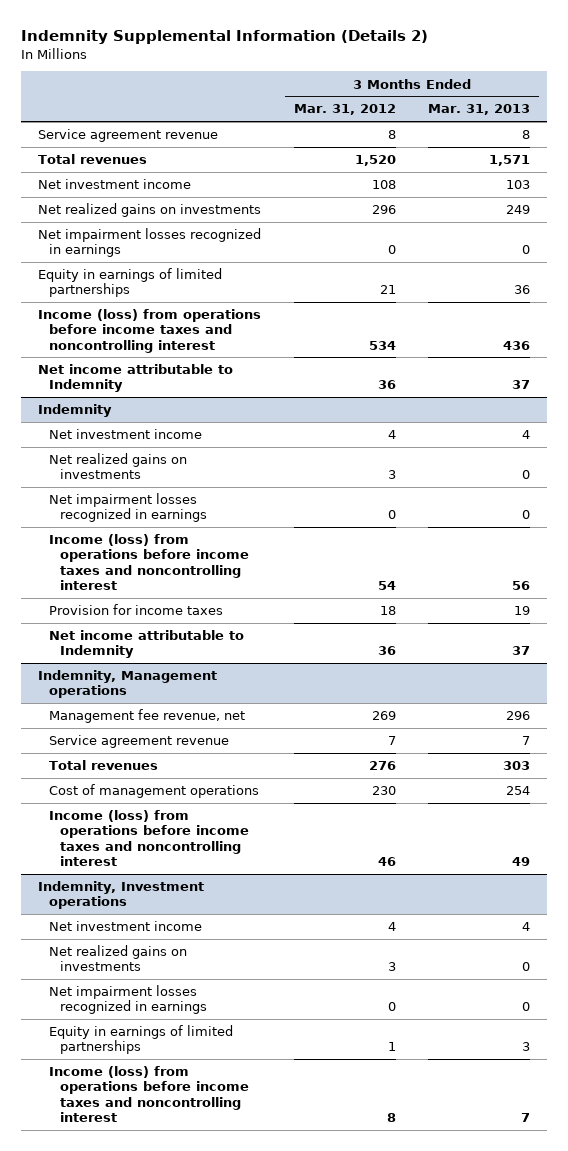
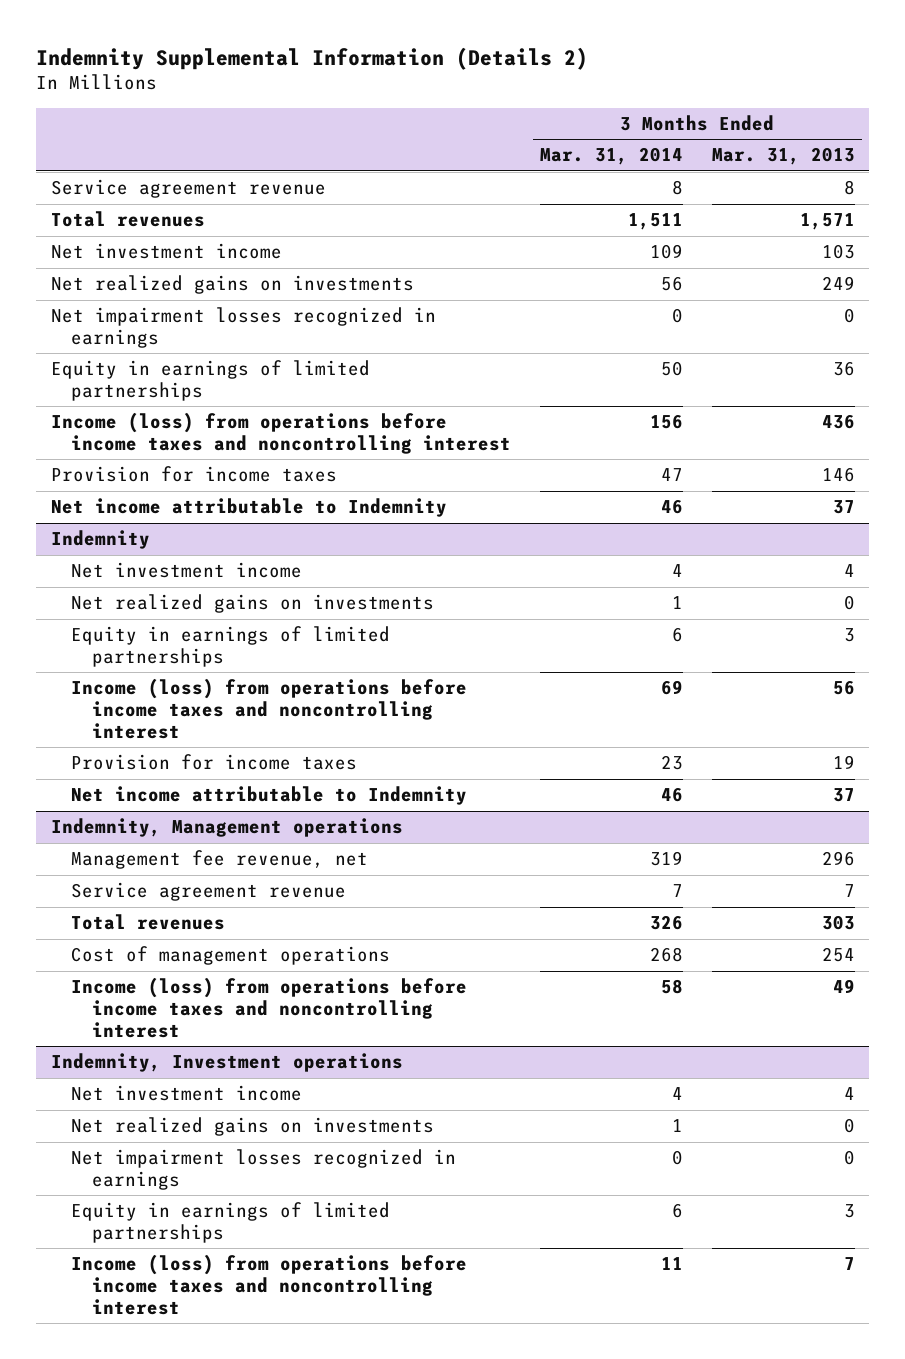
[293,104,396,116] Mar. 31, 2012 -> none
none -> [539,147,683,166] Mar. 31, 2014
none -> [50,466,337,483] Provision for income taxes
[48,493,207,523] Net impairment losses recognized in earnings -> none
none -> [71,626,391,667] Equity in earnings of limited partnerships

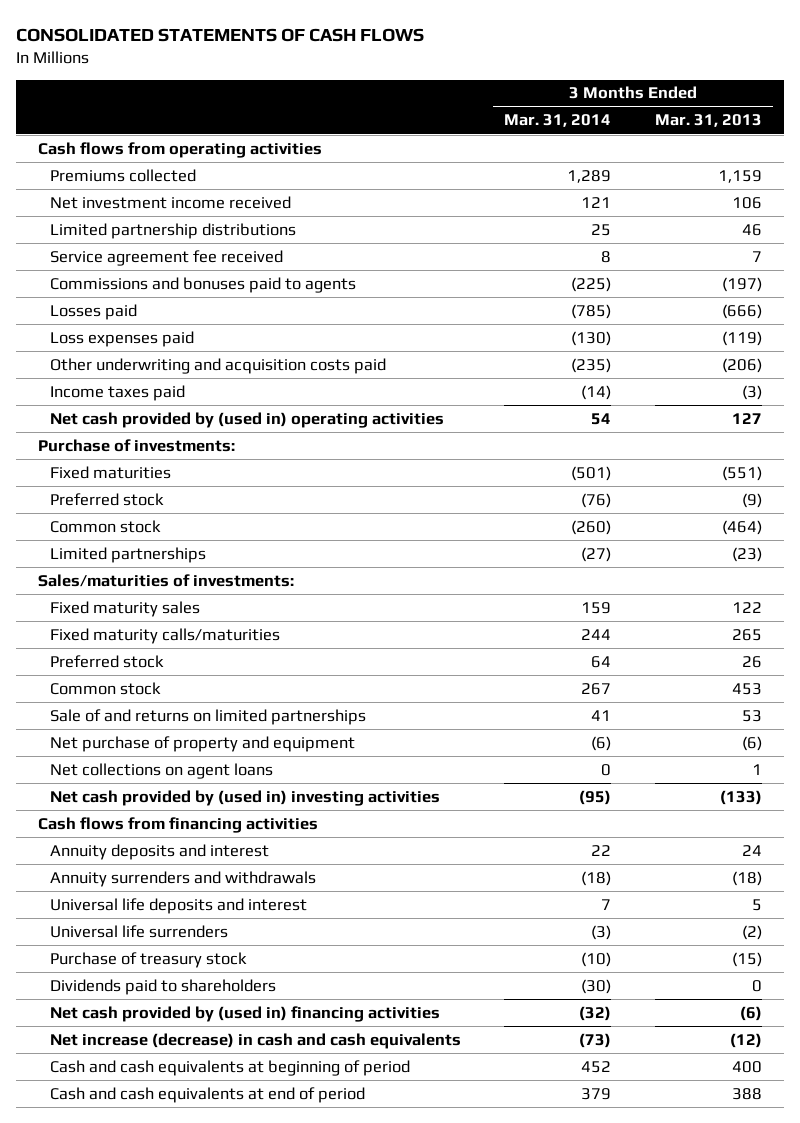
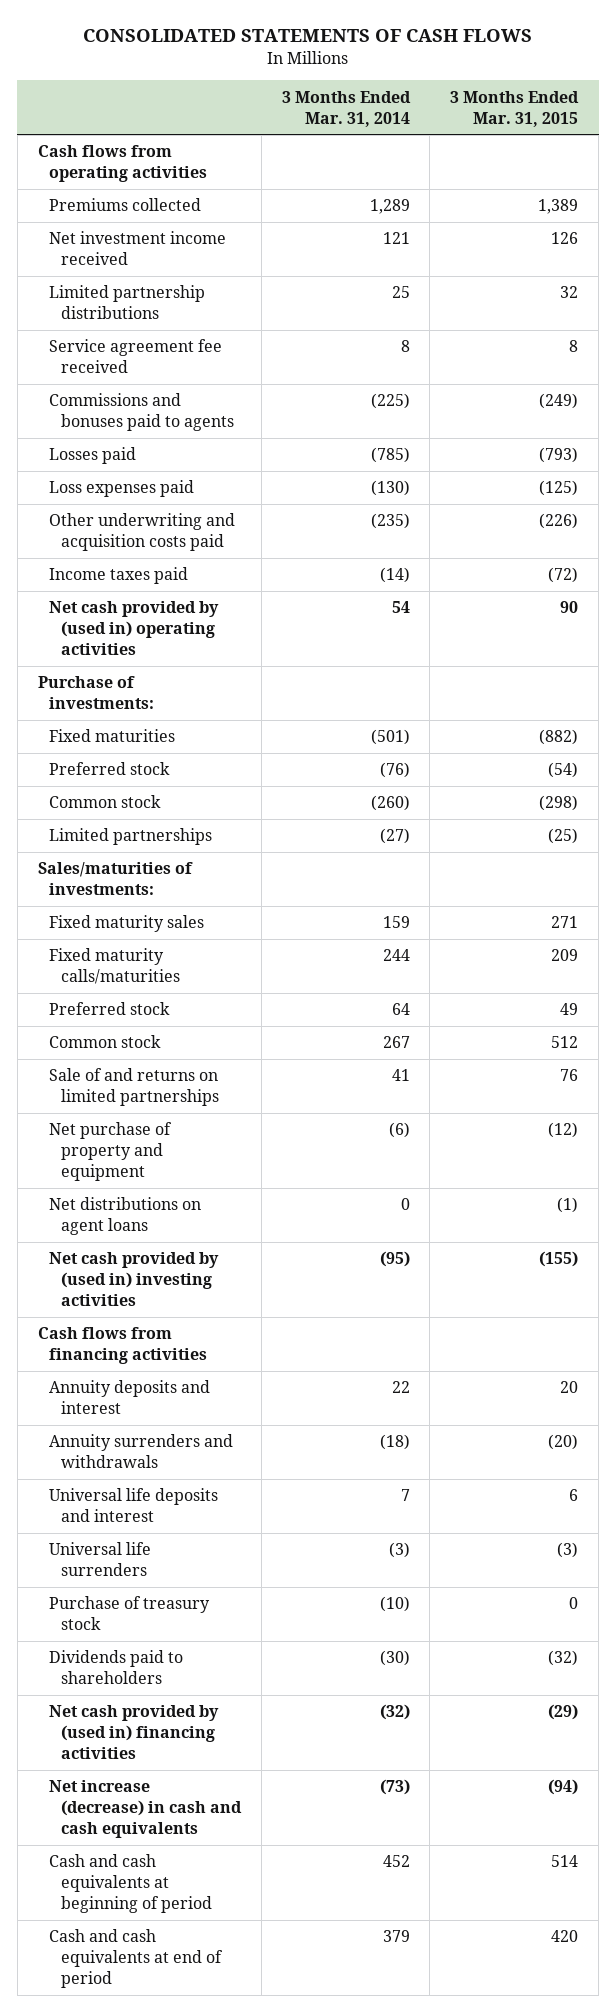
[655,114,763,128] Mar. 31, 2013 -> none
none -> [450,90,580,127] 3 Months Ended Mar. 31, 2015
[49,762,273,779] Net collections on agent loans -> [49,1197,202,1236] Net distributions on agent loans

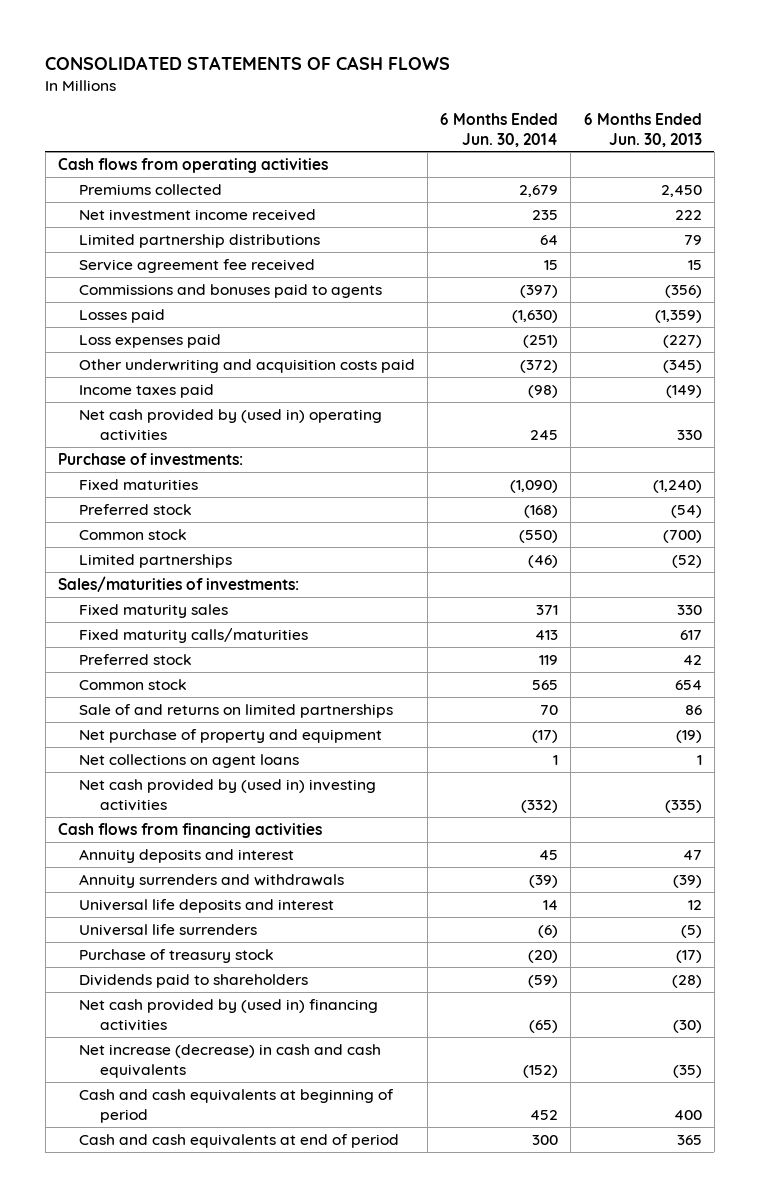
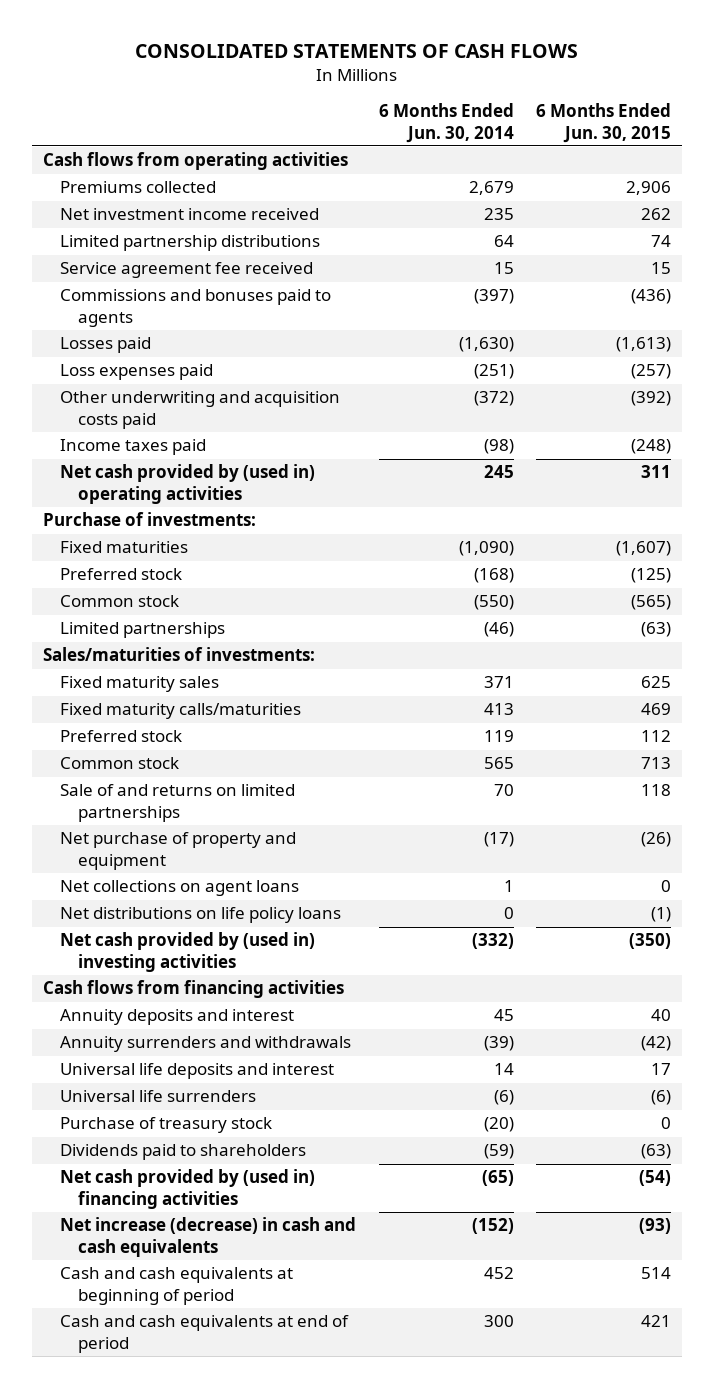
[583,112,702,147] 6 Months Ended Jun. 30, 2013 -> none
none -> [535,103,671,143] 6 Months Ended Jun. 30, 2015
none -> [60,907,342,924] Net distributions on life policy loans

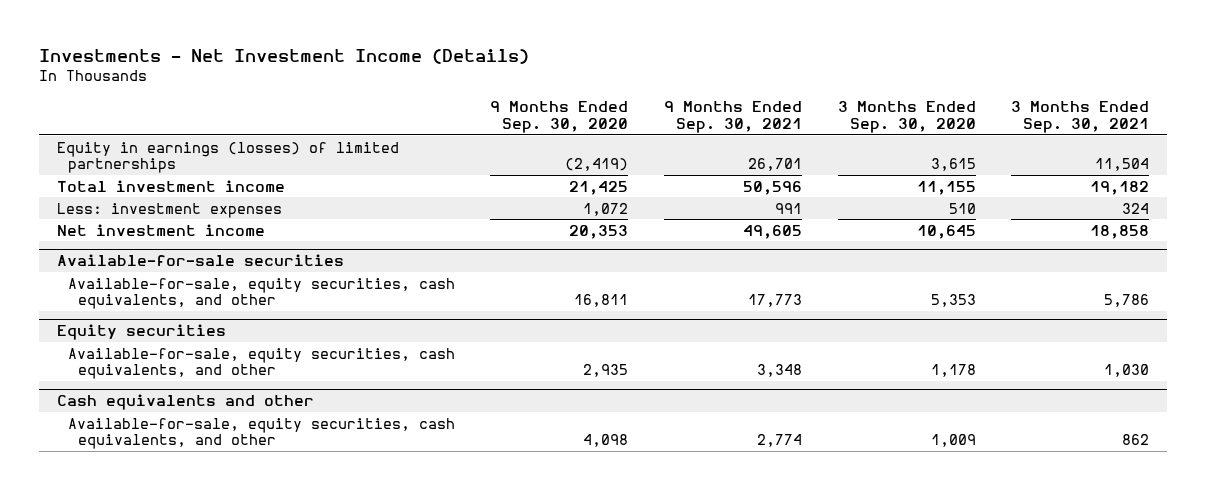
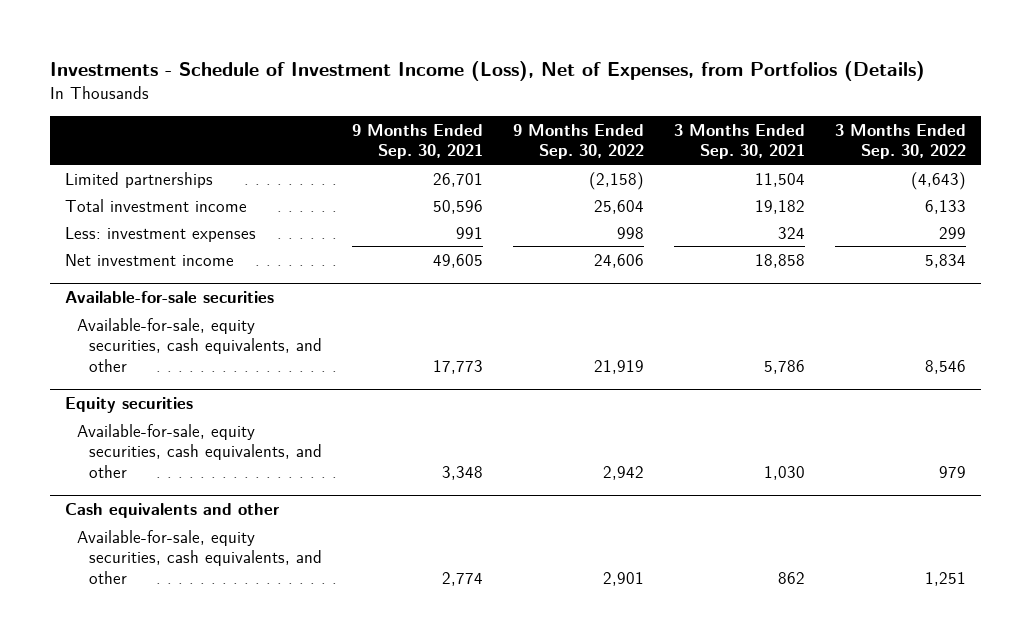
[39,48,530,64] Investments - Net Investment Income (Details) -> [50,61,926,82] Investments - Schedule of Investment Income (Loss), Net of Expenses, from Portfolios (Details)
[490,101,629,133] 9 Months Ended Sep. 30, 2020 -> none
[837,101,976,133] 3 Months Ended Sep. 30, 2020 -> none
none -> [513,123,645,160] 9 Months Ended Sep. 30, 2022
none -> [834,123,966,160] 3 Months Ended Sep. 30, 2022
[56,141,399,174] Equity in earnings (losses) of limited partnerships -> [65,171,214,188] Limited partnerships

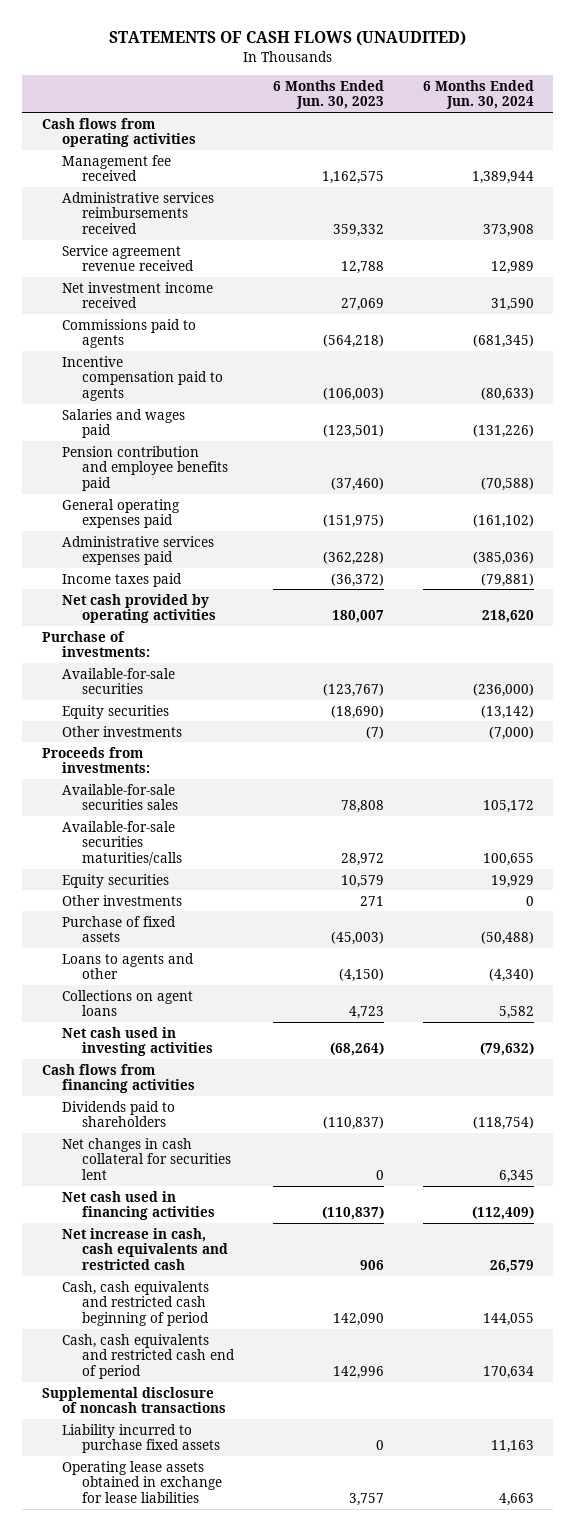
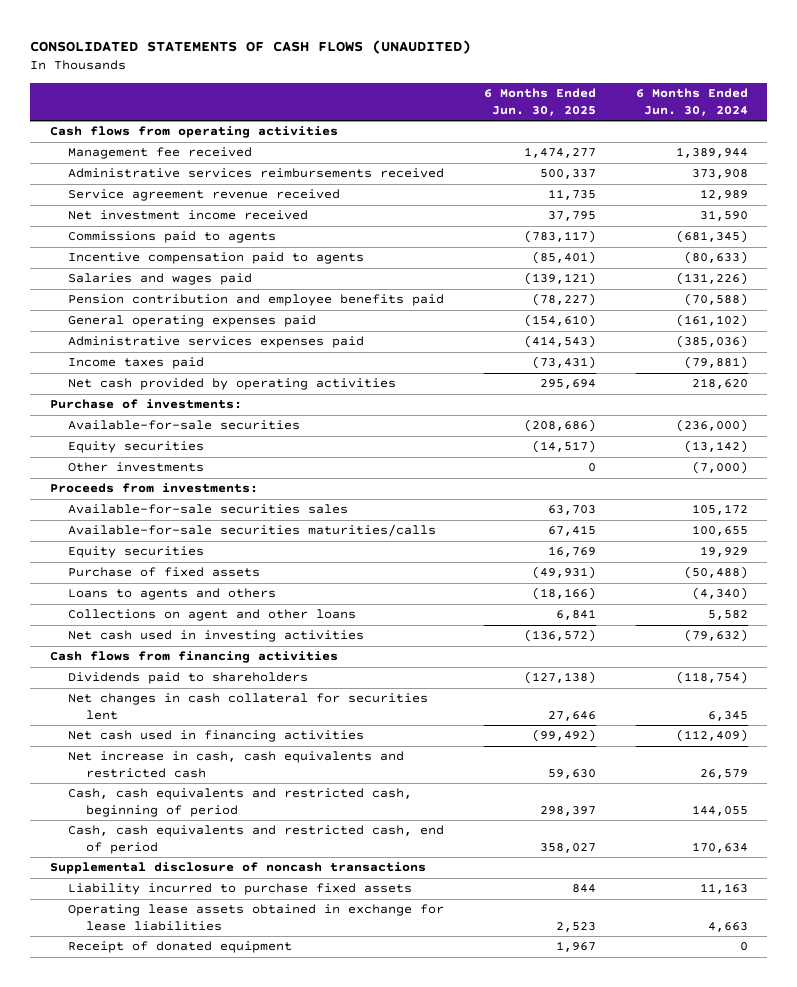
[108,31,466,47] STATEMENTS OF CASH FLOWS (UNAUDITED) -> [29,39,471,54] CONSOLIDATED STATEMENTS OF CASH FLOWS (UNAUDITED)
[272,79,384,110] 6 Months Ended Jun. 30, 2023 -> none
none -> [483,88,596,116] 6 Months Ended Jun. 30, 2025
[61,894,182,906] Other investments -> none
[61,952,194,980] Loans to agents and other -> [67,588,276,601] Loans to agents and others
[61,989,193,1017] Collections on agent loans -> [67,609,356,622] Collections on agent and other loans
[61,1280,209,1327] Cash, cash equivalents and restricted cash beginning of period -> [67,788,412,817] Cash, cash equivalents and restricted cash, beginning of period
[61,1333,235,1380] Cash, cash equivalents and restricted cash end of period -> [67,825,444,854] Cash, cash equivalents and restricted cash, end of period
none -> [67,941,292,954] Receipt of donated equipment

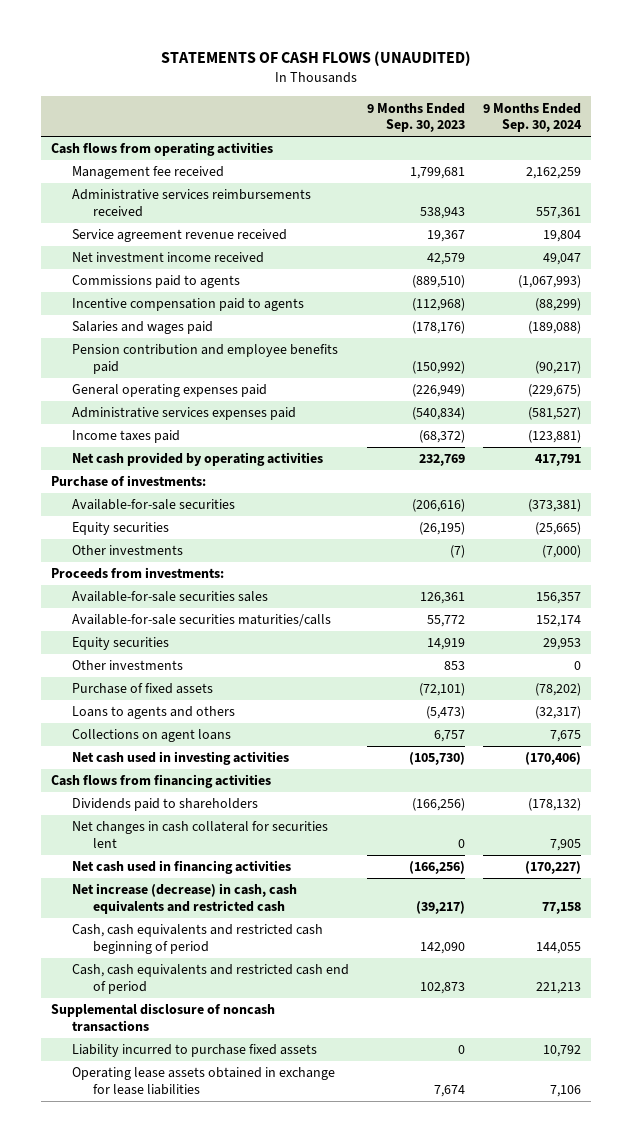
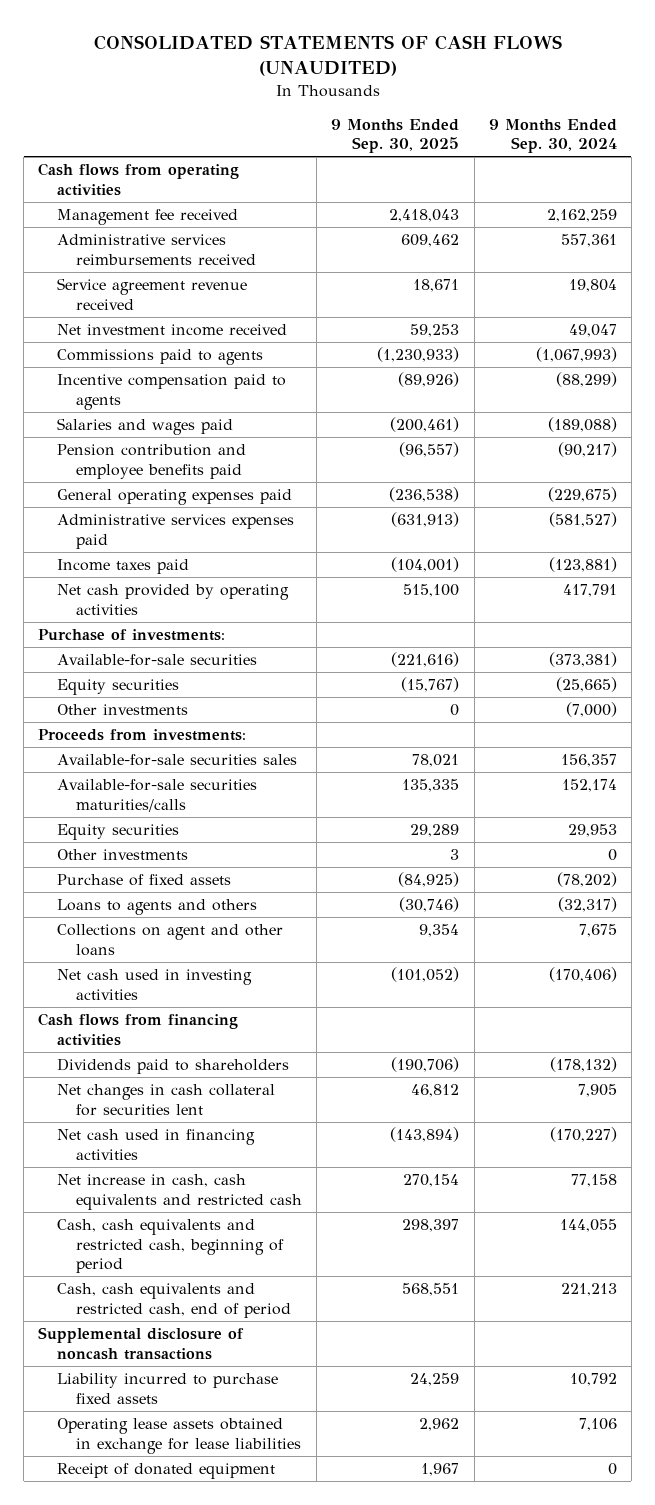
[161,51,472,67] STATEMENTS OF CASH FLOWS (UNAUDITED) -> [93,34,562,76] CONSOLIDATED STATEMENTS OF CASH FLOWS (UNAUDITED)
[367,102,466,133] 9 Months Ended Sep. 30, 2023 -> none
none -> [331,118,460,154] 9 Months Ended Sep. 30, 2025
[71,729,231,743] Collections on agent loans -> [57,924,284,956] Collections on agent and other loans
[71,883,297,914] Net increase (decrease) in cash, cash equivalents and restricted cash -> [57,1174,303,1210] Net increase in cash, cash equivalents and restricted cash
[71,924,323,954] Cash, cash equivalents and restricted cash beginning of period -> [57,1219,285,1274] Cash, cash equivalents and restricted cash, beginning of period
[71,964,349,994] Cash, cash equivalents and restricted cash end of period -> [57,1283,292,1318] Cash, cash equivalents and restricted cash, end of period
none -> [57,1463,276,1480] Receipt of donated equipment

